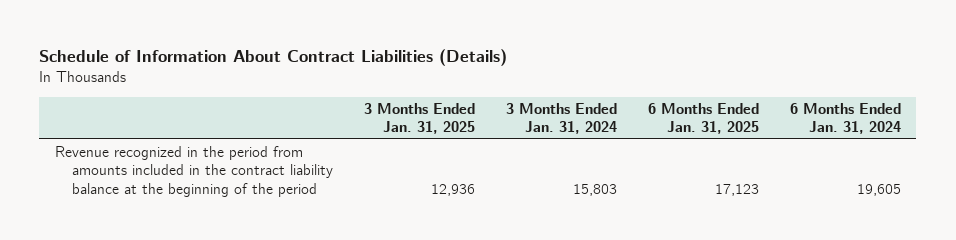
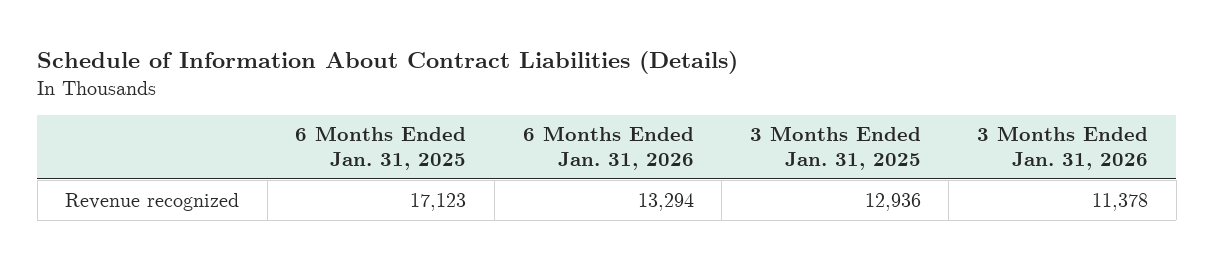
[506,102,618,134] 3 Months Ended Jan. 31, 2024 -> none
[789,102,901,134] 6 Months Ended Jan. 31, 2024 -> none
none -> [522,126,694,170] 6 Months Ended Jan. 31, 2026
none -> [976,126,1148,170] 3 Months Ended Jan. 31, 2026
[54,146,334,197] Revenue recognized in the period from amounts included in the contract liability balance at the beginning of the period -> [65,192,240,211] Revenue recognized

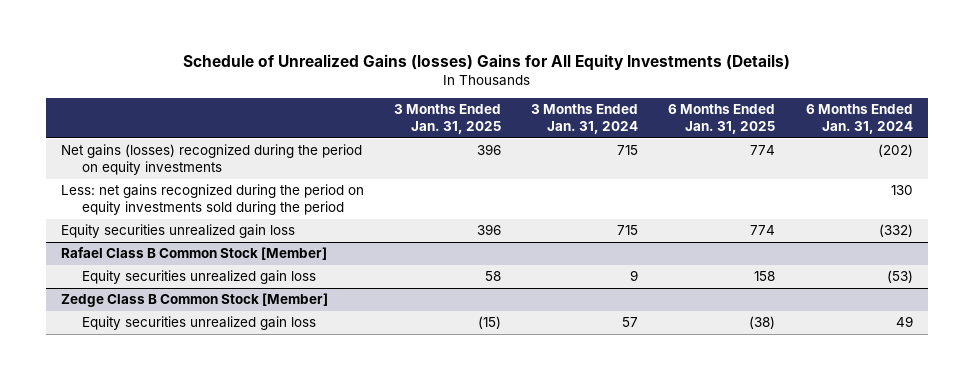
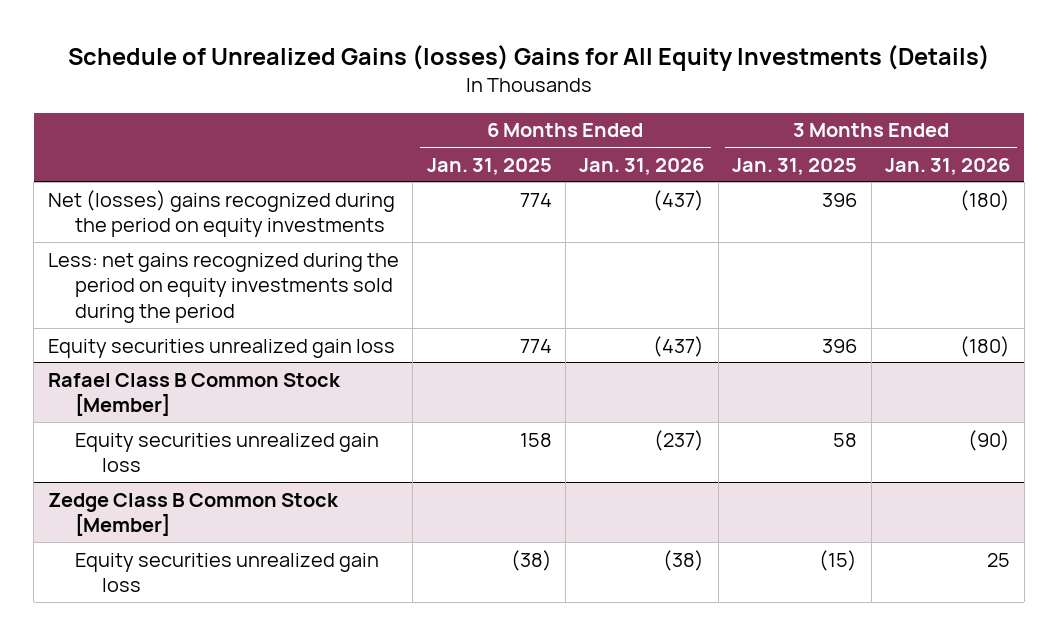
[531,104,639,135] 3 Months Ended Jan. 31, 2024 -> none
[805,104,913,135] 6 Months Ended Jan. 31, 2024 -> none
none -> [579,157,705,175] Jan. 31, 2026
none -> [885,157,1011,175] Jan. 31, 2026
[61,144,363,176] Net gains (losses) recognized during the period on equity investments -> [47,189,395,238] Net (losses) gains recognized during the period on equity investments

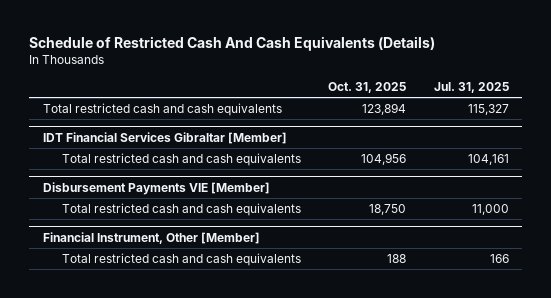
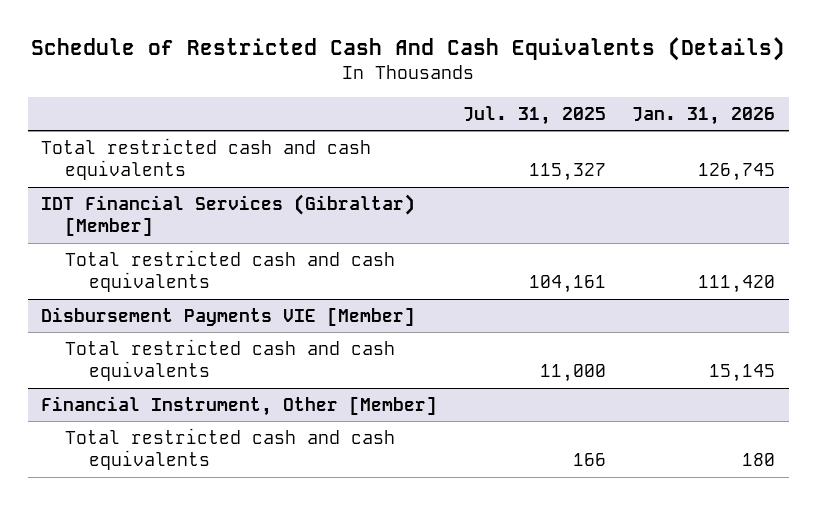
[328,82,407,94] Oct. 31, 2025 -> none
none -> [632,106,776,125] Jan. 31, 2026
[42,131,287,144] IDT Financial Services Gibraltar [Member] -> [40,193,415,237] IDT Financial Services (Gibraltar) [Member]

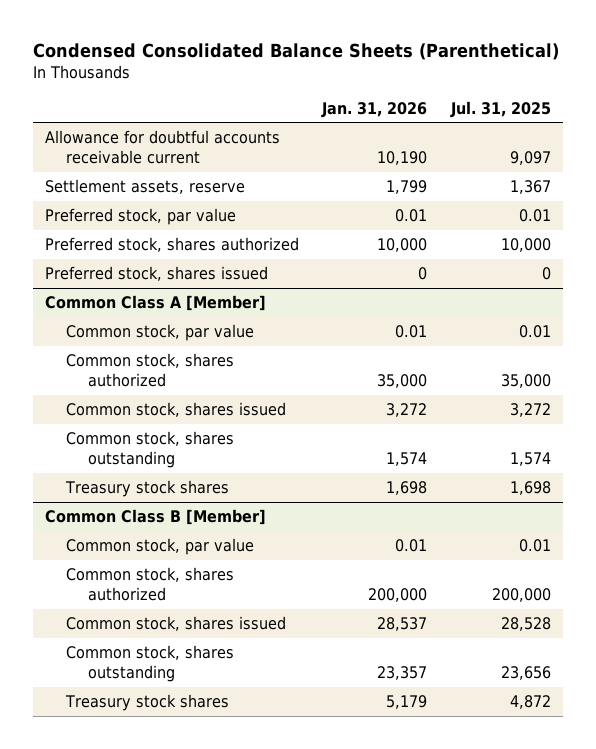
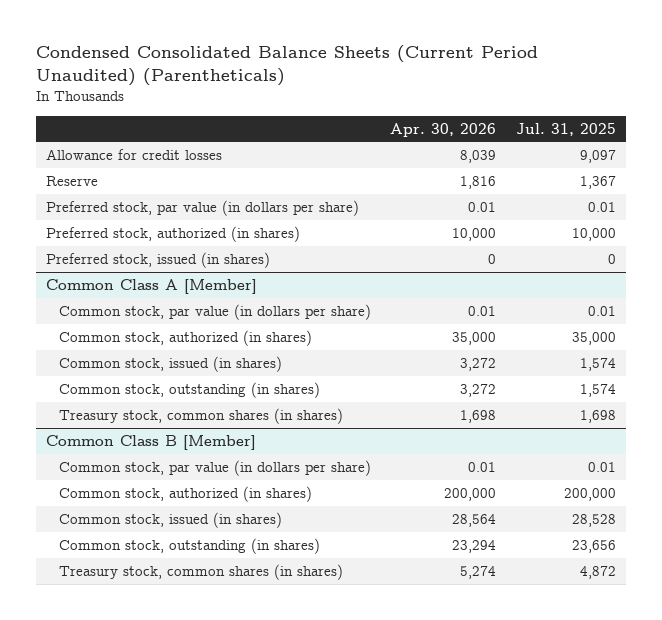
[32,43,559,61] Condensed Consolidated Balance Sheets (Parenthetical) -> [35,45,538,87] Condensed Consolidated Balance Sheets (Current Period Unaudited) (Parentheticals)
[321,101,428,118] Jan. 31, 2026 -> none
none -> [390,122,497,137] Apr. 30, 2026
[44,130,280,164] Allowance for doubtful accounts receivable current -> [45,148,222,160] Allowance for credit losses
[44,179,245,195] Settlement assets, reserve -> [45,175,98,186] Reserve
[44,208,236,226] Preferred stock, par value -> [45,199,359,216] Preferred stock, par value (in dollars per share)
[44,237,299,253] Preferred stock, shares authorized -> [45,225,300,242] Preferred stock, authorized (in shares)
[44,266,268,282] Preferred stock, shares issued -> [45,251,270,268] Preferred stock, issued (in shares)
[66,324,255,342] Common stock, par value -> [58,303,371,320] Common stock, par value (in dollars per share)
[66,353,235,387] Common stock, shares authorized -> [58,329,312,346] Common stock, authorized (in shares)
[66,402,287,418] Common stock, shares issued -> [58,355,282,372] Common stock, issued (in shares)
[510,403,552,418] 3,272 -> [580,357,617,371] 1,574
[66,431,235,468] Common stock, shares outstanding -> [58,381,320,398] Common stock, outstanding (in shares)
[65,480,230,498] Treasury stock shares -> [58,407,343,424] Treasury stock, common shares (in shares)
[66,538,255,556] Common stock, par value -> [58,459,371,476] Common stock, par value (in dollars per share)
[66,567,235,601] Common stock, shares authorized -> [58,485,312,502] Common stock, authorized (in shares)
[66,616,287,632] Common stock, shares issued -> [58,511,282,528] Common stock, issued (in shares)
[66,645,235,682] Common stock, shares outstanding -> [58,537,320,554] Common stock, outstanding (in shares)
[65,694,230,712] Treasury stock shares -> [58,563,343,580] Treasury stock, common shares (in shares)

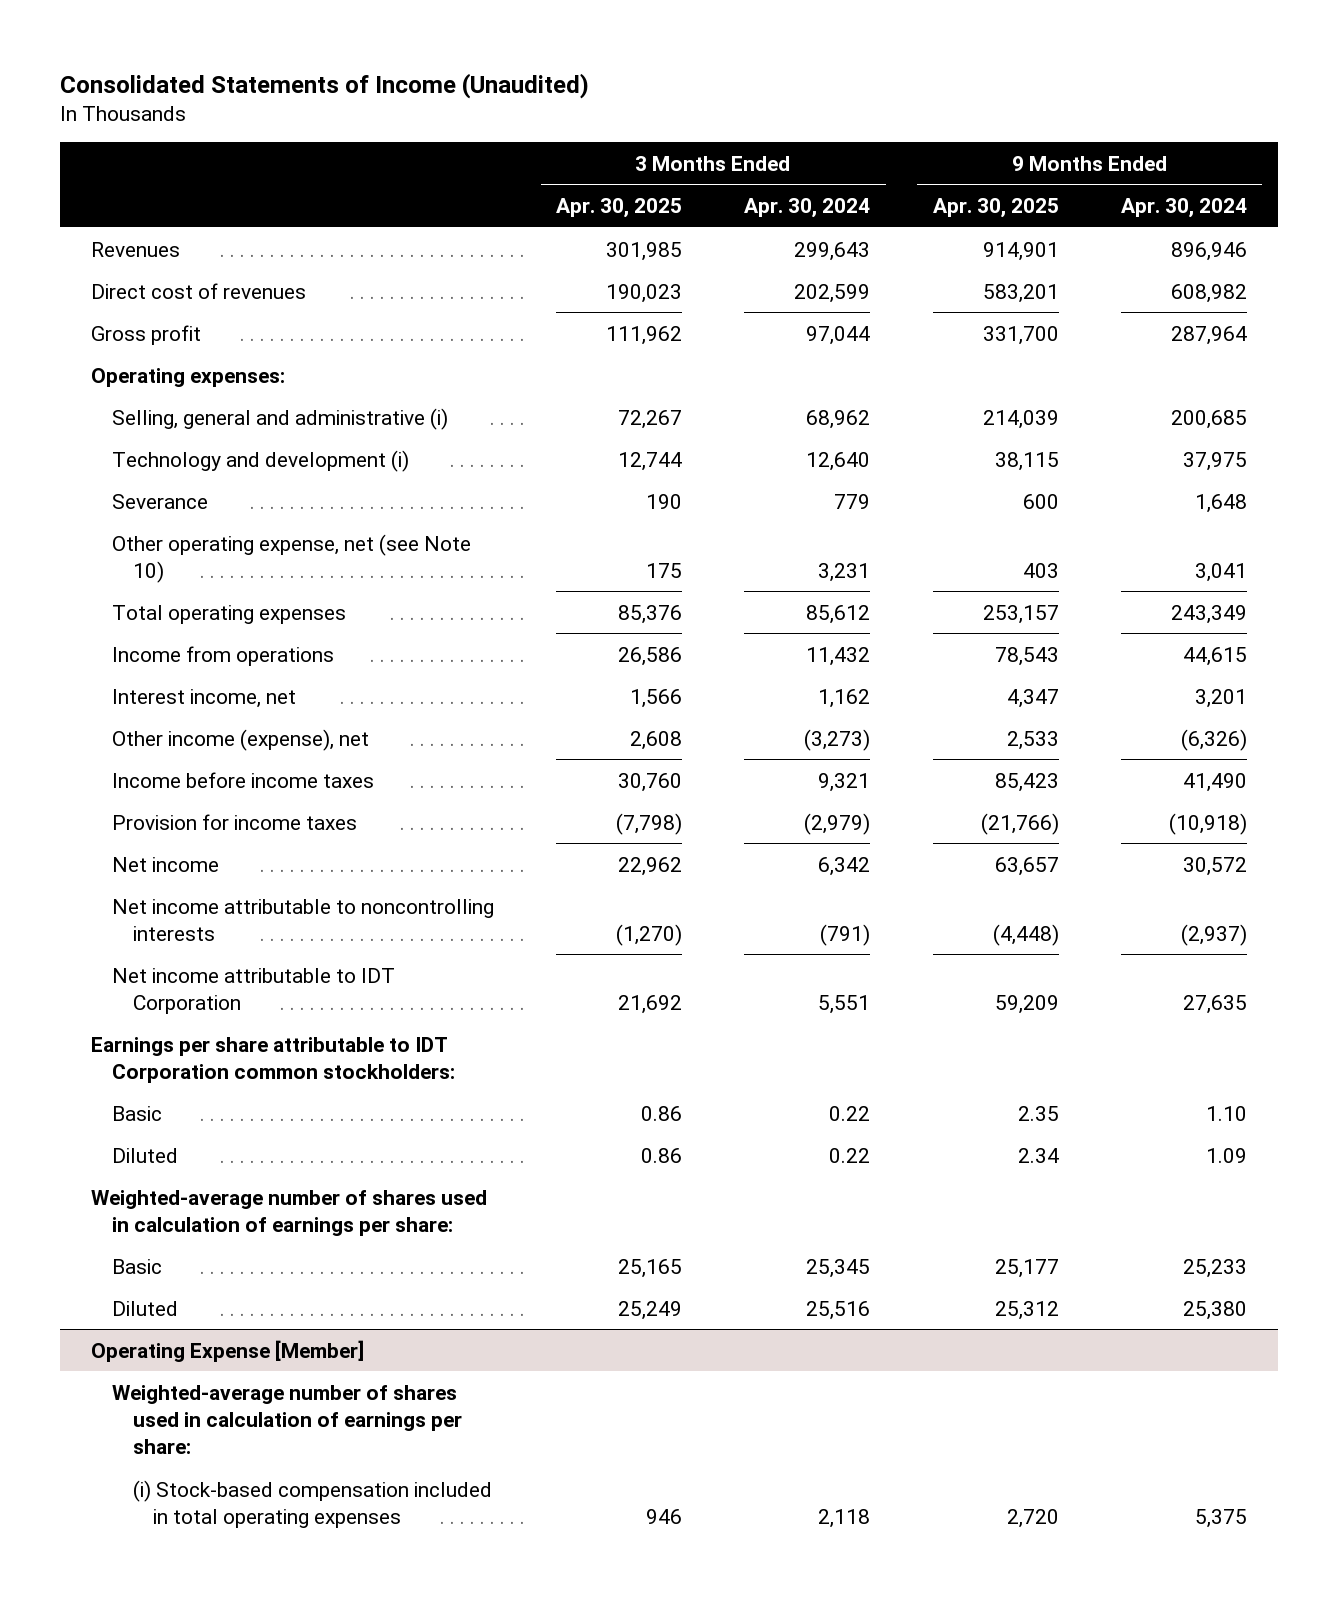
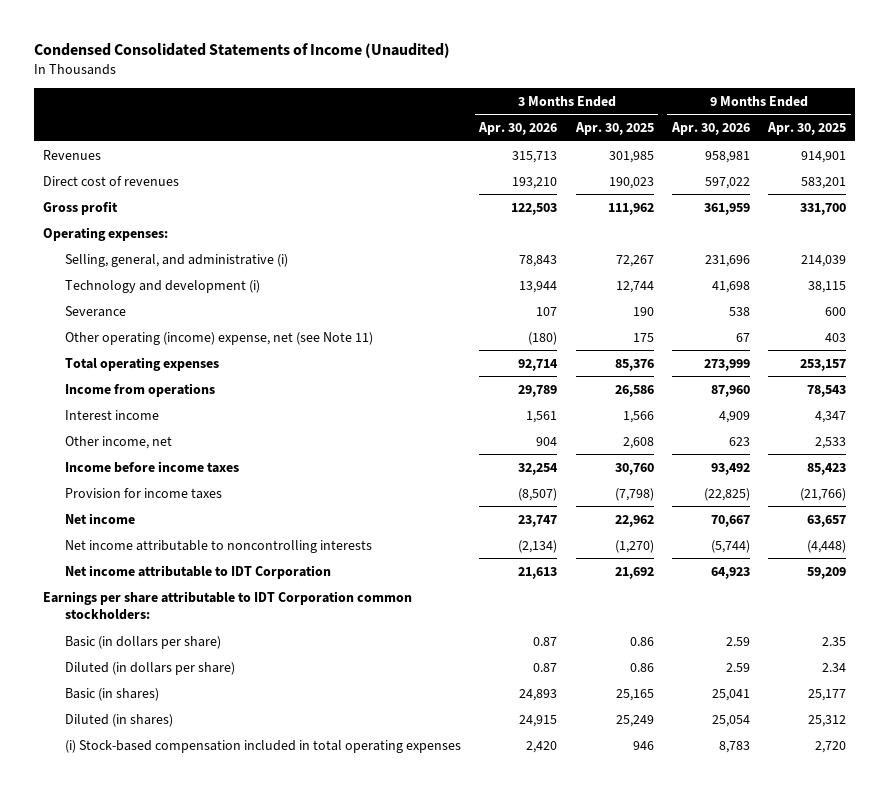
[60,72,590,99] Consolidated Statements of Income (Unaudited) -> [33,43,450,59] Condensed Consolidated Statements of Income (Unaudited)
[744,198,871,219] Apr. 30, 2024 -> none
[1120,198,1247,219] Apr. 30, 2024 -> none
none -> [478,122,558,136] Apr. 30, 2026
none -> [670,122,750,136] Apr. 30, 2026
[111,407,448,430] Selling, general and administrative (i) -> [65,253,289,267] Selling, general, and administrative (i)
[111,533,471,583] Other operating expense, net (see Note 10) -> [65,331,374,345] Other operating (income) expense, net (see Note 11)
[111,688,296,708] Interest income, net -> [65,409,160,420] Interest income
[111,728,369,751] Other income (expense), net -> [65,435,173,449] Other income, net
[91,1189,488,1236] Weighted-average number of shares used in calculation of earnings per share: -> none
[91,1339,365,1362] Operating Expense [Member] -> none
[111,1384,462,1454] Weighted-average number of shares used in calculation of earnings per share: -> none
[111,1105,162,1121] Basic -> [65,635,222,649] Basic (in dollars per share)
[111,1147,178,1163] Diluted -> [65,661,236,675] Diluted (in dollars per share)
[111,1258,162,1274] Basic -> [65,687,160,701] Basic (in shares)
[111,1300,178,1316] Diluted -> [65,713,174,727] Diluted (in shares)

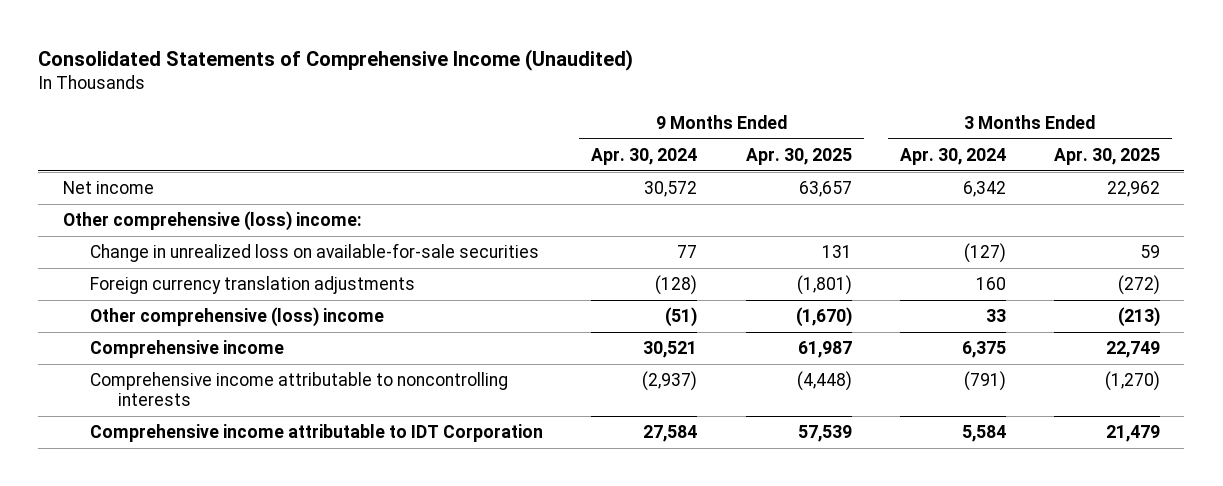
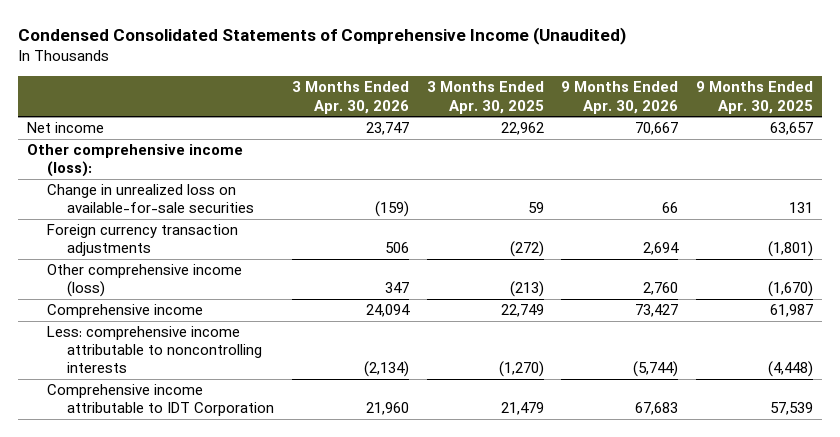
[38,48,634,71] Consolidated Statements of Comprehensive Income (Unaudited) -> [18,27,627,46] Condensed Consolidated Statements of Comprehensive Income (Unaudited)
[591,147,698,165] Apr. 30, 2024 -> none
[899,147,1006,165] Apr. 30, 2024 -> none
none -> [291,81,409,114] 3 Months Ended Apr. 30, 2026
none -> [561,81,679,114] 9 Months Ended Apr. 30, 2026
[62,211,362,232] Other comprehensive (loss) income: -> [27,144,244,178] Other comprehensive income (loss):
[90,276,416,295] Foreign currency translation adjustments -> [47,224,239,257] Foreign currency transaction adjustments
[90,307,385,328] Other comprehensive (loss) income -> [47,264,243,298] Other comprehensive income (loss)
[90,372,509,407] Comprehensive income attributable to noncontrolling interests -> [47,326,263,374] Less: comprehensive income attributable to noncontrolling interests

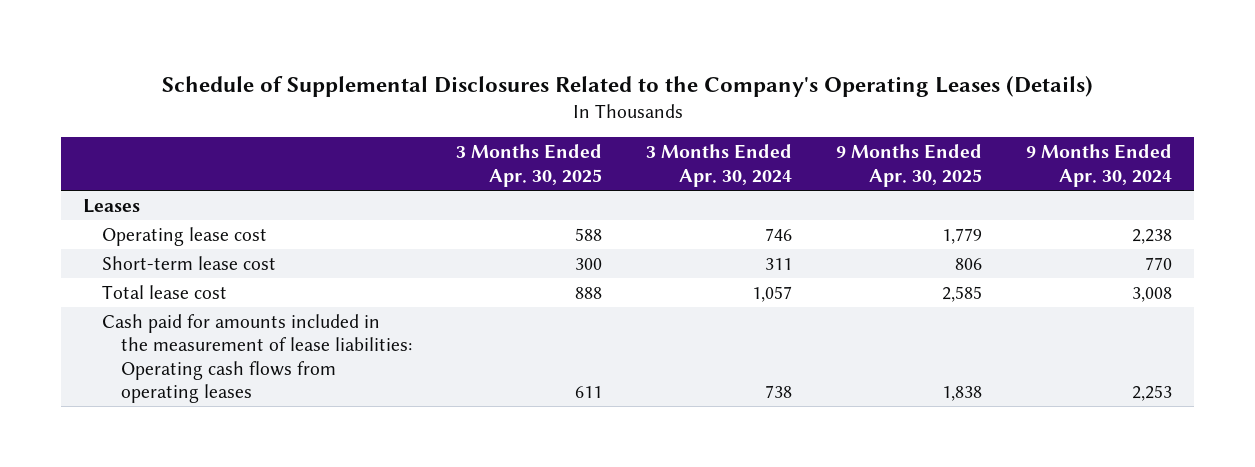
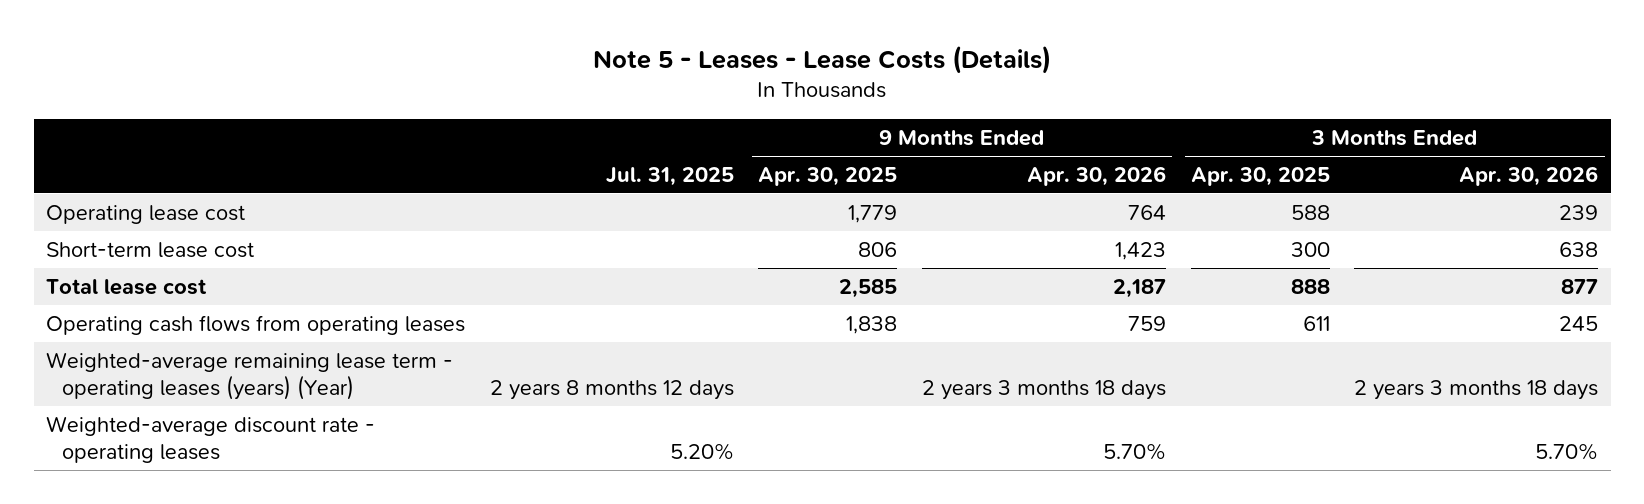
[161,75,1093,97] Schedule of Supplemental Disclosures Related to the Company's Operating Leases (Details) -> [593,44,1052,74] Note 5 - Leases - Lease Costs (Details)
[646,144,793,187] 3 Months Ended Apr. 30, 2024 -> none
[1026,144,1173,187] 9 Months Ended Apr. 30, 2024 -> none
none -> [605,166,734,186] Jul. 31, 2025
none -> [1027,165,1167,186] Apr. 30, 2026
none -> [1459,165,1599,186] Apr. 30, 2026
[83,199,141,214] Leases -> none
[102,314,412,403] Cash paid for amounts included in the measurement of lease liabilities: Operating cash flows from operating leases -> [45,314,465,335] Operating cash flows from operating leases
none -> [45,351,453,401] Weighted-average remaining lease term - operating leases (years) (Year)
none -> [45,415,375,464] Weighted-average discount rate - operating leases

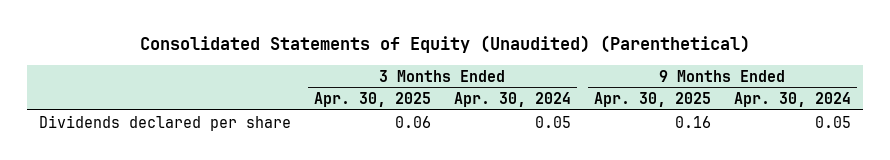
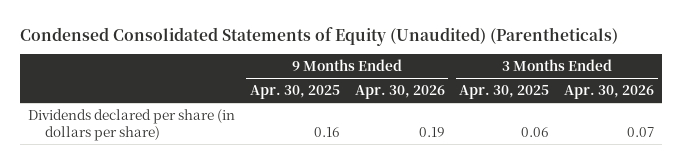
[139,35,750,54] Consolidated Statements of Equity (Unaudited) (Parenthetical) -> [20,27,619,47] Condensed Consolidated Statements of Equity (Unaudited) (Parentheticals)
[453,91,571,107] Apr. 30, 2024 -> none
[734,91,852,107] Apr. 30, 2024 -> none
none -> [354,85,445,100] Apr. 30, 2026
none -> [564,85,655,100] Apr. 30, 2026
[38,114,291,131] Dividends declared per share -> [27,108,235,141] Dividends declared per share (in dollars per share)

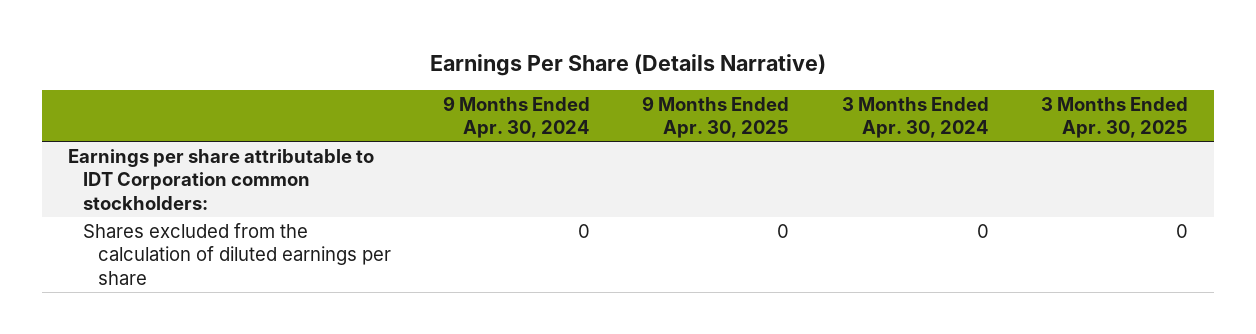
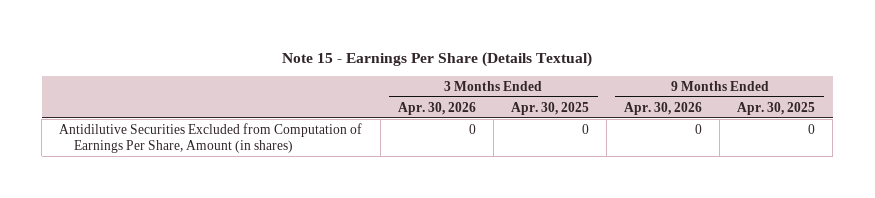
[429,54,826,77] Earnings Per Share (Details Narrative) -> [282,51,593,67] Note 15 - Earnings Per Share (Details Textual)
[443,95,591,138] 9 Months Ended Apr. 30, 2024 -> none
[841,96,989,138] 3 Months Ended Apr. 30, 2024 -> none
none -> [397,101,476,115] Apr. 30, 2026
none -> [624,101,703,115] Apr. 30, 2026
[68,148,375,210] Earnings per share attributable to IDT Corporation common stockholders: -> none
[83,222,392,285] Shares excluded from the calculation of diluted earnings per share -> [59,122,363,153] Antidilutive Securities Excluded from Computation of Earnings Per Share, Amount (in shares)

